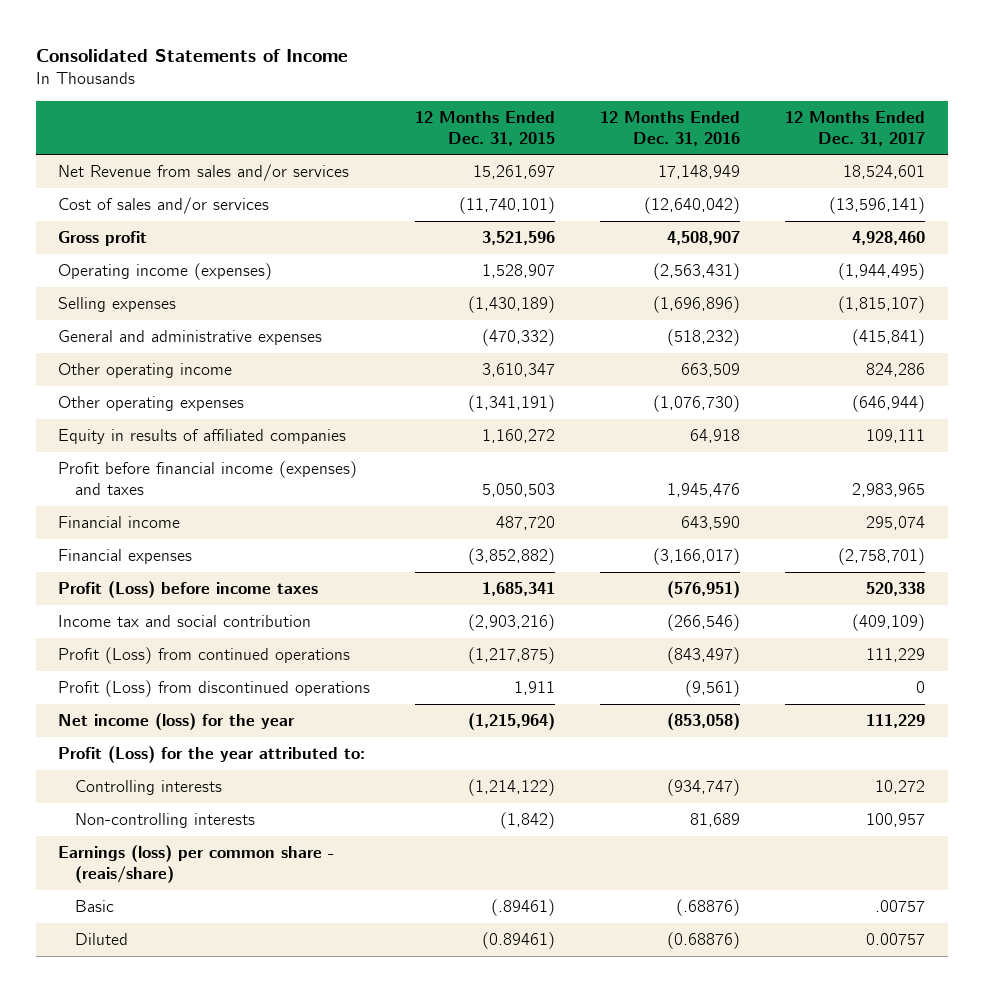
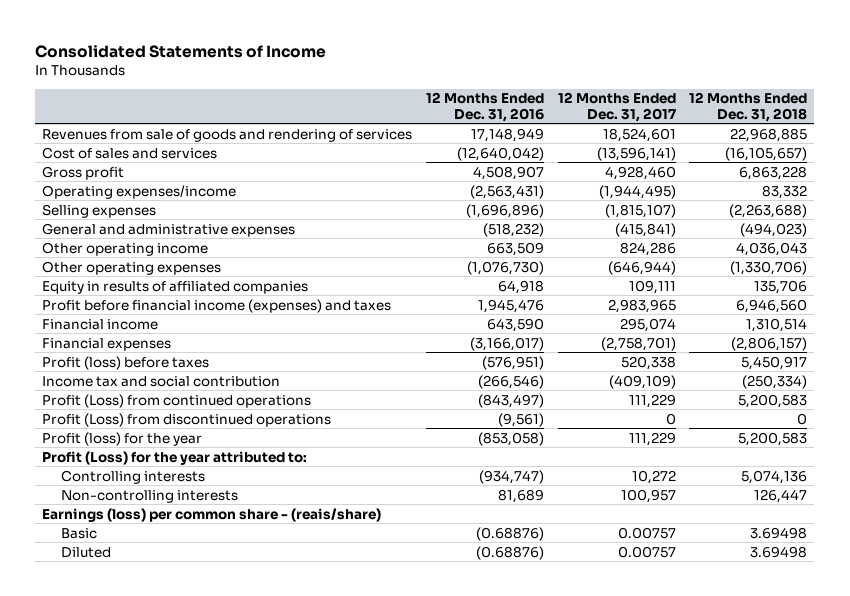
[415,111,556,146] 12 Months Ended Dec. 31, 2015 -> none
none -> [689,92,808,122] 12 Months Ended Dec. 31, 2018
[58,164,350,182] Net Revenue from sales and/or services -> [42,128,413,142] Revenues from sale of goods and rendering of services
[58,197,270,215] Cost of sales and/or services -> [42,146,218,159] Cost of sales and services
[58,263,273,281] Operating income (expenses) -> [42,184,237,199] Operating expenses/income
[58,581,319,599] Profit (Loss) before income taxes -> [42,355,210,370] Profit (loss) before taxes
[58,713,296,731] Net income (loss) for the year -> [42,431,203,446] Profit (loss) for the year
[676,899,741,917] (.68876) -> [476,526,545,541] (0.68876)
[875,900,926,913] .00757 -> [617,526,676,539] 0.00757

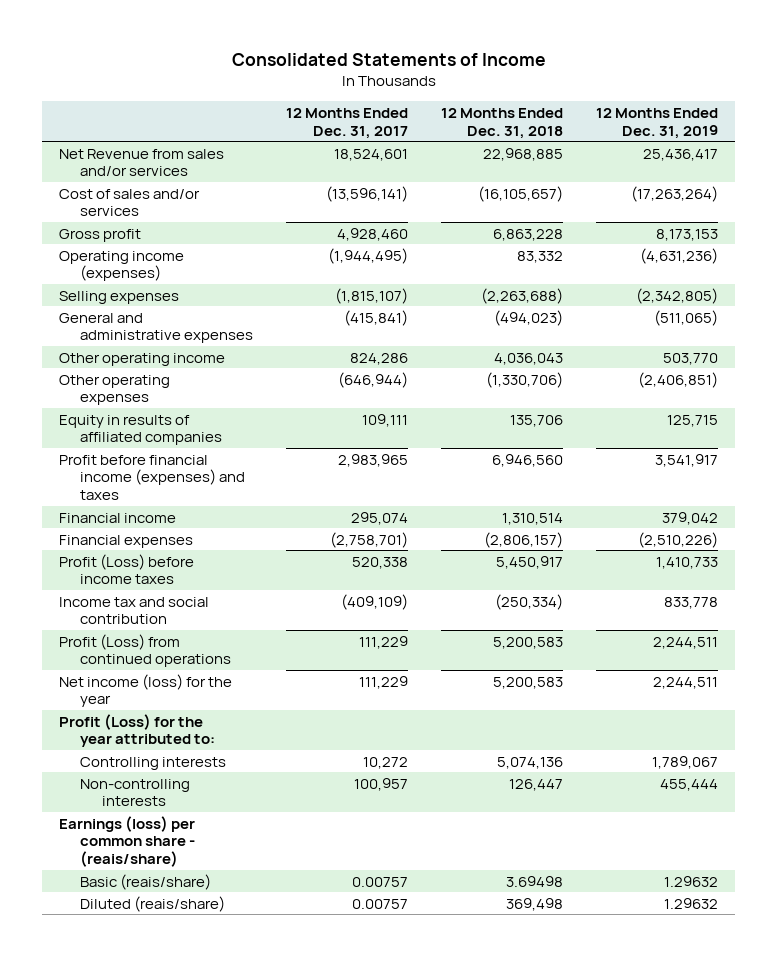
[426,92,545,122] 12 Months Ended Dec. 31, 2016 -> none
none -> [596,107,719,139] 12 Months Ended Dec. 31, 2019
[42,128,413,142] Revenues from sale of goods and rendering of services -> [58,148,224,177] Net Revenue from sales and/or services
[42,146,218,159] Cost of sales and services -> [58,188,200,217] Cost of sales and/or services
[42,184,237,199] Operating expenses/income -> [58,250,184,282] Operating income (expenses)
[42,355,210,370] Profit (loss) before taxes -> [58,553,194,585] Profit (Loss) before income taxes
[42,412,332,427] Profit (Loss) from discontinued operations -> none
[42,431,203,446] Profit (loss) for the year -> [58,673,232,708] Net income (loss) for the year
[61,527,98,539] Basic -> [80,873,212,890] Basic (reais/share)
[61,546,112,558] Diluted -> [80,895,226,912] Diluted (reais/share)
[750,545,808,558] 3.69498 -> [506,897,564,911] 369,498

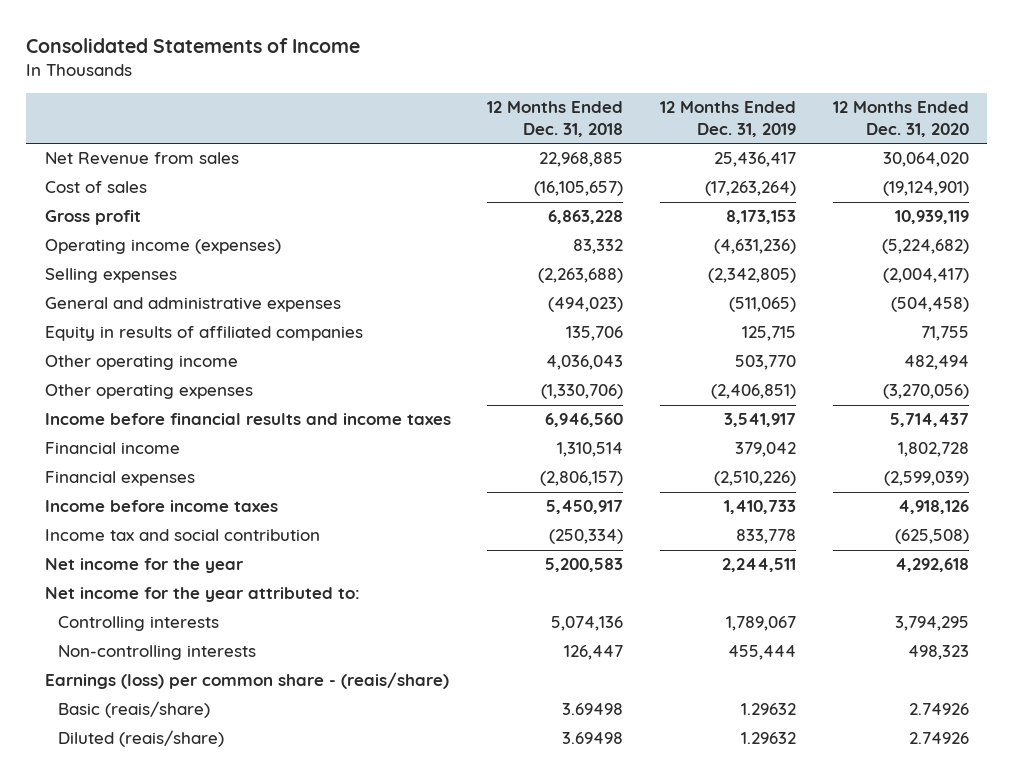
[286,107,409,139] 12 Months Ended Dec. 31, 2017 -> none
none -> [832,101,969,137] 12 Months Ended Dec. 31, 2020
[58,148,224,177] Net Revenue from sales and/or services -> [44,152,239,166] Net Revenue from sales
[58,188,200,217] Cost of sales and/or services -> [44,181,147,194] Cost of sales
[58,414,223,446] Equity in results of affiliated companies -> [44,326,363,342] Equity in results of affiliated companies
[58,454,246,501] Profit before financial income (expenses) and taxes -> [44,413,451,426] Income before financial results and income taxes
[58,553,194,585] Profit (Loss) before income taxes -> [44,500,278,513] Income before income taxes
[58,633,232,668] Profit (Loss) from continued operations -> none
[58,673,232,708] Net income (loss) for the year -> [44,558,244,574] Net income for the year
[58,713,216,748] Profit (Loss) for the year attributed to: -> [44,587,360,603] Net income for the year attributed to:
[506,897,564,911] 369,498 -> [562,732,624,745] 3.69498

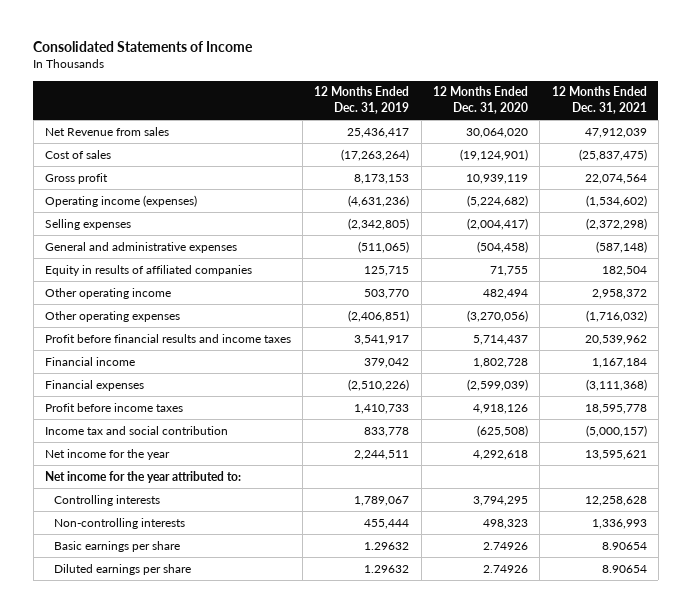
[487,101,624,137] 12 Months Ended Dec. 31, 2018 -> none
none -> [551,86,647,115] 12 Months Ended Dec. 31, 2021
[44,413,451,426] Income before financial results and income taxes -> [44,333,291,343] Profit before financial results and income taxes
[44,500,278,513] Income before income taxes -> [44,402,183,412] Profit before income taxes
[44,672,449,690] Earnings (loss) per common share - (reais/share) -> none
[58,701,211,719] Basic (reais/share) -> [53,540,180,552] Basic earnings per share
[58,730,225,748] Diluted (reais/share) -> [53,563,191,575] Diluted earnings per share

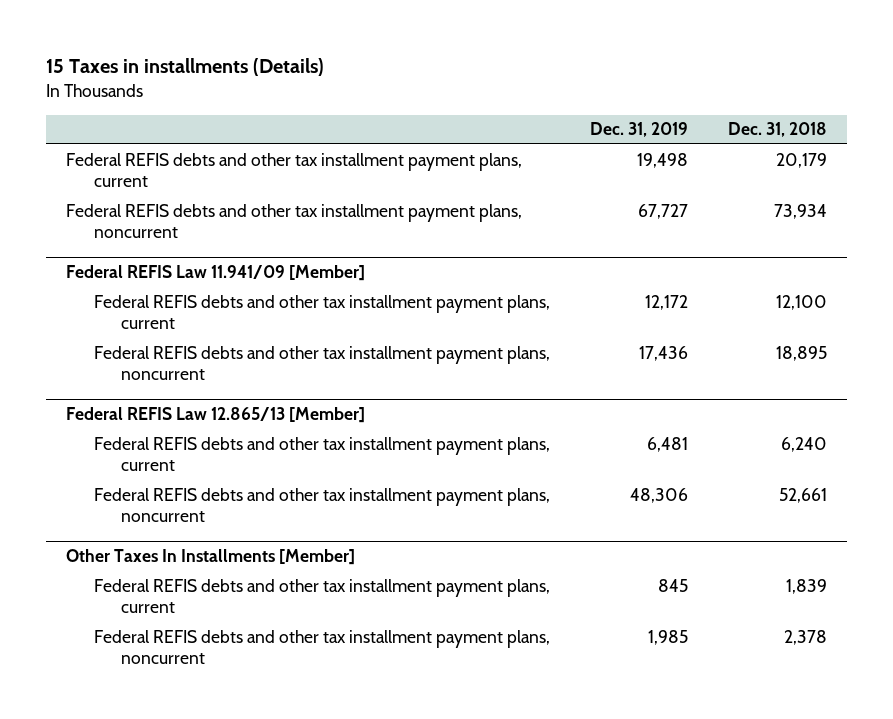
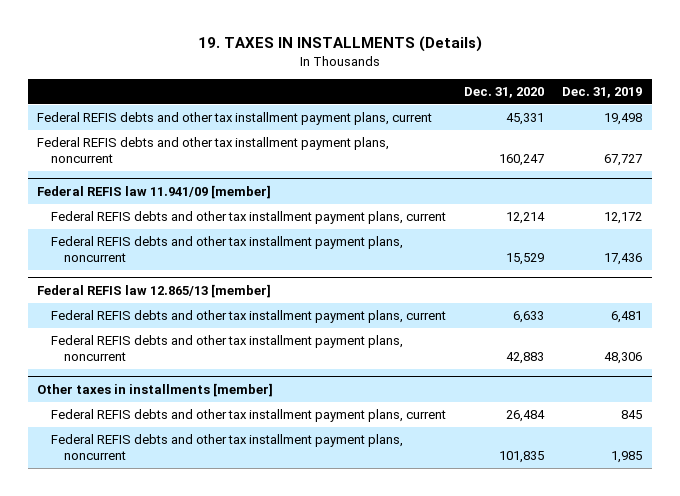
[46,58,325,77] 15 Taxes in installments (Details) -> [197,36,482,53] 19. TAXES IN INSTALLMENTS (Details)
[727,122,827,138] Dec. 31, 2018 -> none
none -> [463,86,544,98] Dec. 31, 2020
[66,265,366,282] Federal REFIS Law 11.941/09 [Member] -> [37,184,272,199] Federal REFIS law 11.941/09 [member]
[66,407,366,424] Federal REFIS Law 12.865/13 [Member] -> [37,283,272,298] Federal REFIS law 12.865/13 [member]
[66,549,356,566] Other Taxes In Installments [Member] -> [37,382,274,397] Other taxes in installments [member]

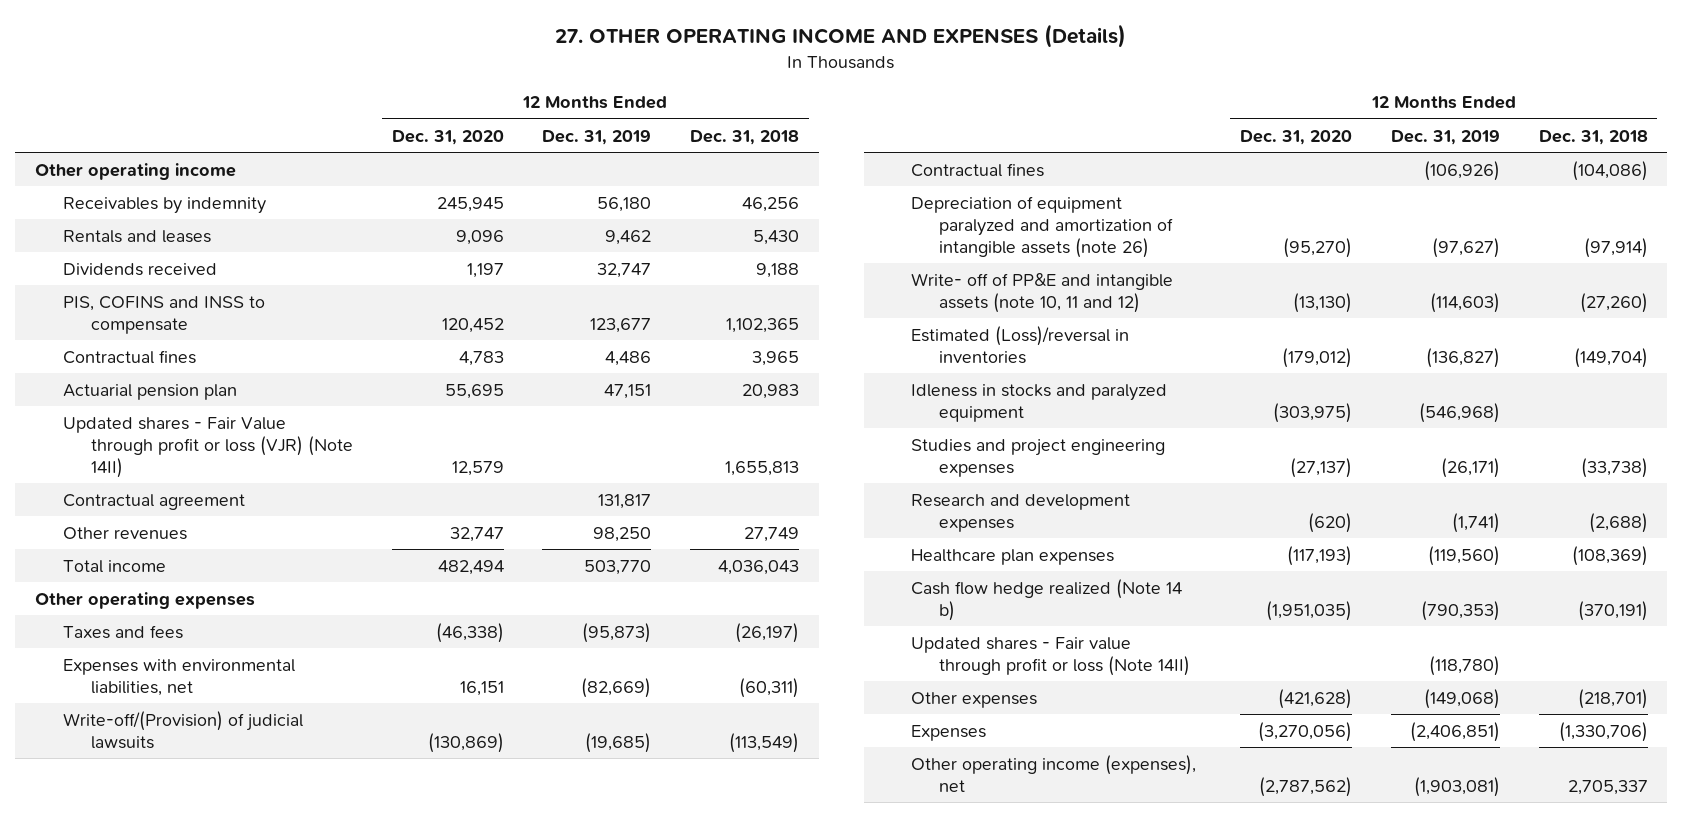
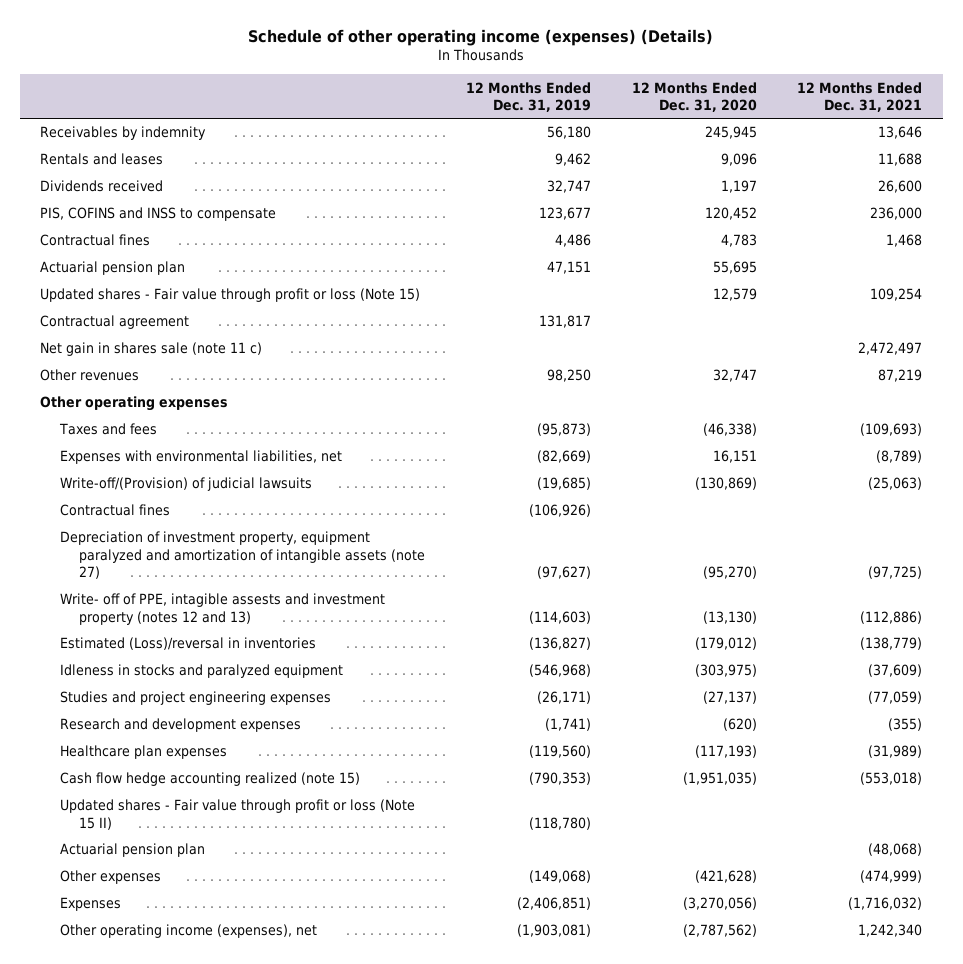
[555,24,1127,49] 27. OTHER OPERATING INCOME AND EXPENSES (Details) -> [248,28,714,46] Schedule of other operating income (expenses) (Details)
[690,129,800,145] Dec. 31, 2018 -> none
none -> [797,81,923,113] 12 Months Ended Dec. 31, 2021
[34,162,236,180] Other operating income -> none
[62,416,353,479] Updated shares - Fair Value through profit or loss (VJR) (Note 14II) -> [40,288,421,303] Updated shares - Fair value through profit or loss (Note 15)
none -> [40,342,263,357] Net gain in shares sale (note 11 c)
[62,559,166,573] Total income -> none
[911,195,1174,259] Depreciation of equipment paralyzed and amortization of intangible assets (note 26) -> [59,531,426,580] Depreciation of investment property, equipment paralyzed and amortization of intangible assets (note 27)
[911,272,1174,313] Write- off of PP&E and intangible assets (note 10, 11 and 12) -> [59,593,385,625] Write- off of PPE, intagible assests and investment property (notes 12 and 13)
[911,578,1183,621] Cash flow hedge realized (Note 14 b) -> [59,772,360,787] Cash flow hedge accounting realized (note 15)
[911,636,1191,676] Updated shares - Fair value through profit or loss (Note 14II) -> [59,799,415,830] Updated shares - Fair value through profit or loss (Note 15 II)
none -> [59,843,205,858] Actuarial pension plan

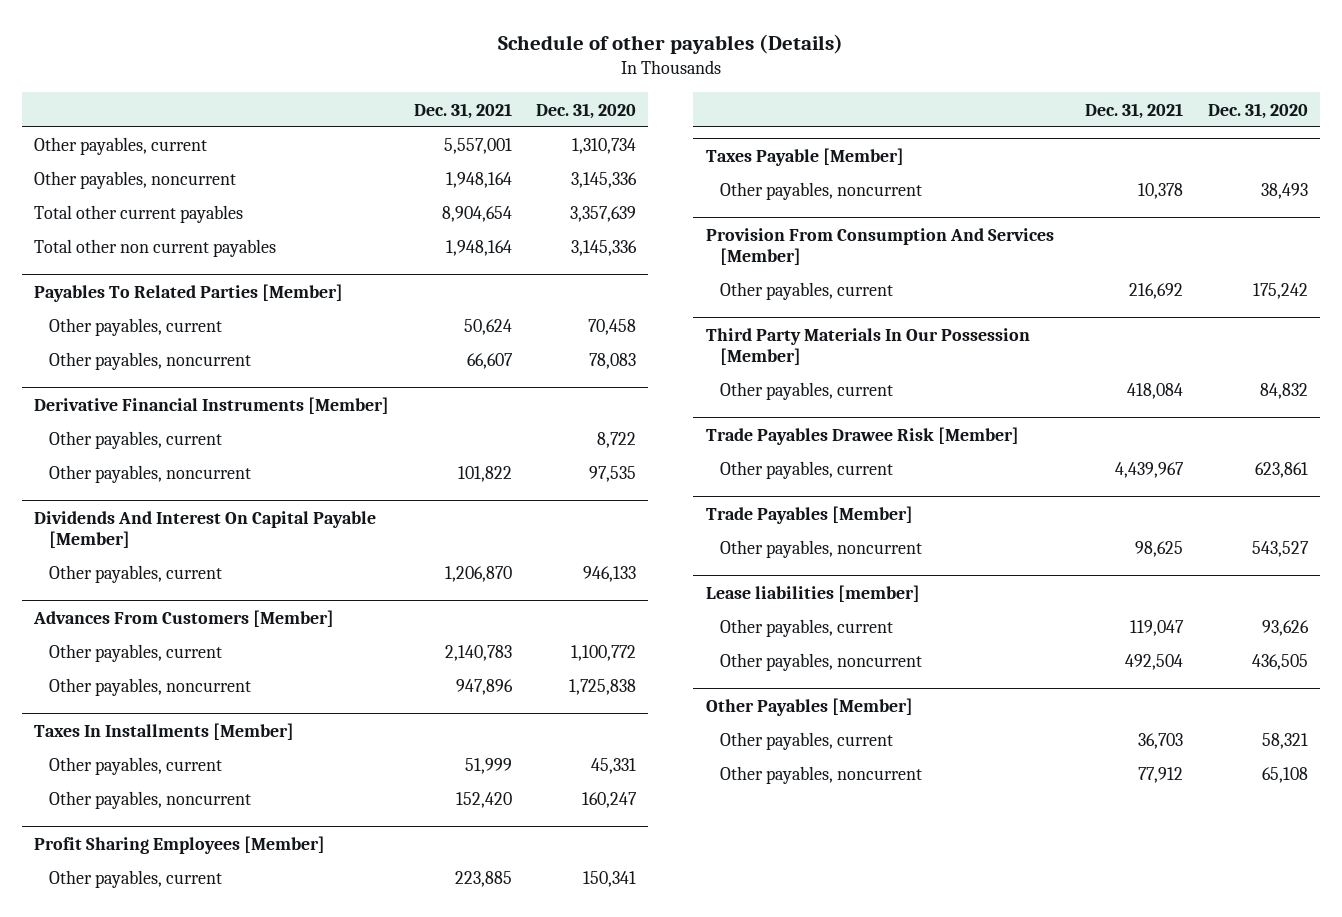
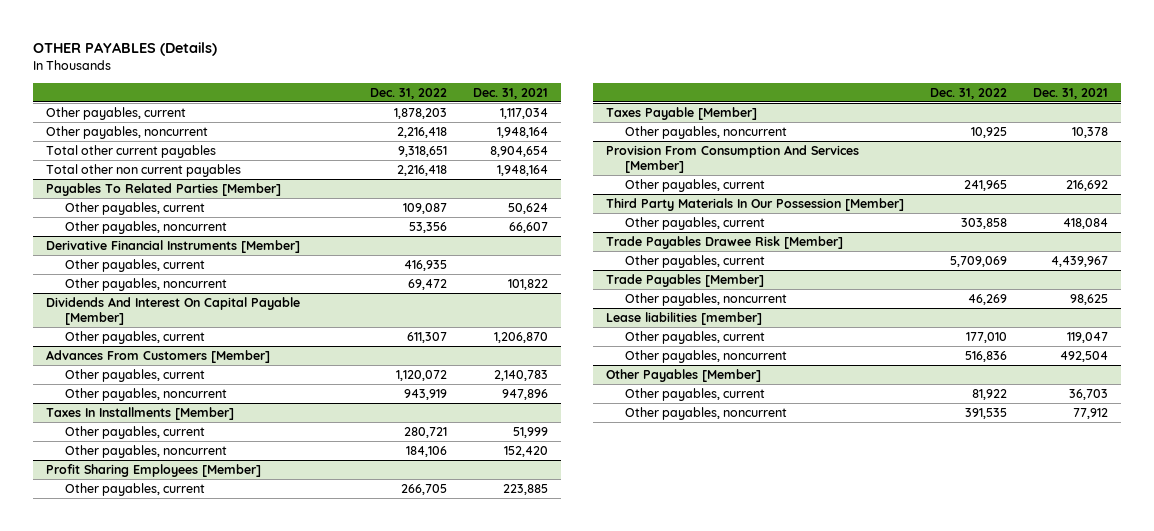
[497,33,843,54] Schedule of other payables (Details) -> [32,41,217,56] OTHER PAYABLES (Details)
[536,102,637,119] Dec. 31, 2020 -> none
none -> [370,87,448,99] Dec. 31, 2022
[443,138,512,155] 5,557,001 -> [500,108,549,120] 1,117,034

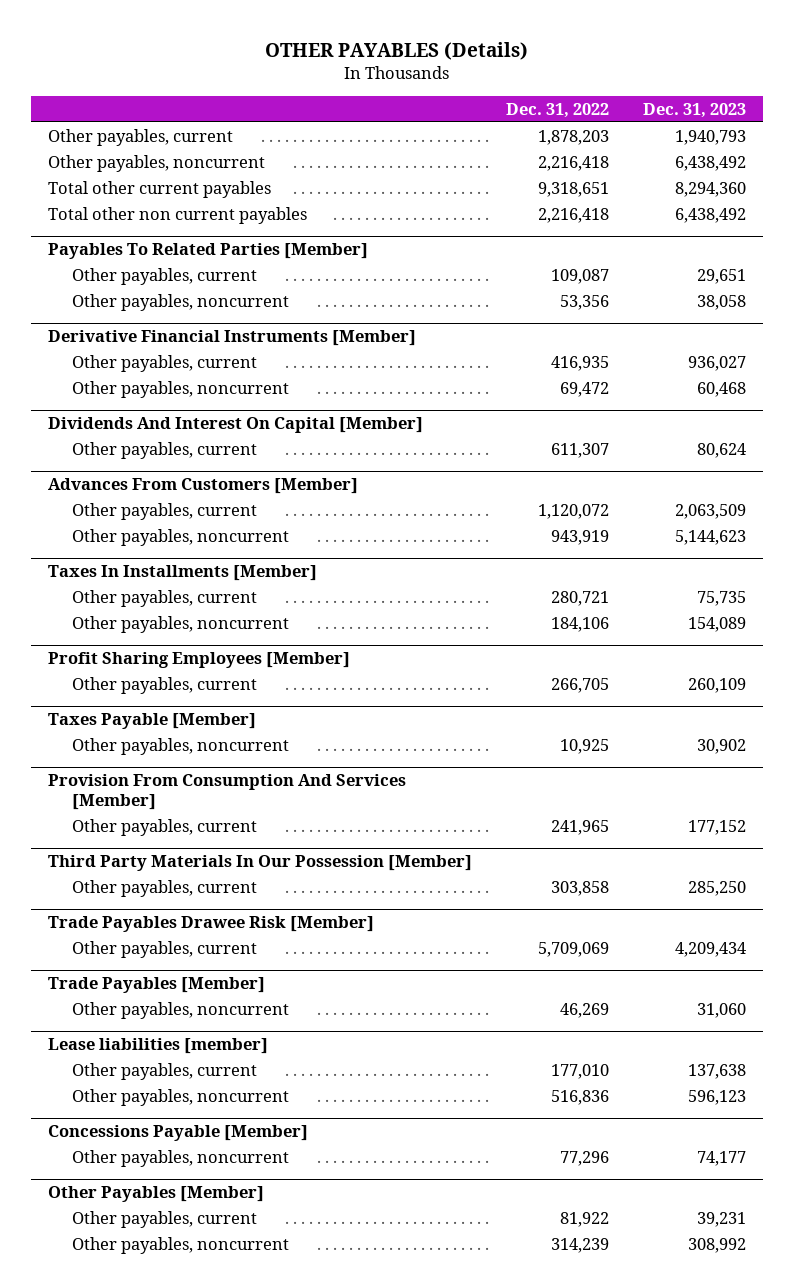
[473,87,549,99] Dec. 31, 2021 -> none
none -> [643,102,747,118] Dec. 31, 2023
[46,297,301,326] Dividends And Interest On Capital Payable [Member] -> [48,417,424,434] Dividends And Interest On Capital [Member]
none -> [48,1125,309,1142] Concessions Payable [Member]
none -> [72,1149,290,1167] Other payables, noncurrent
[965,408,1008,420] 391,535 -> [551,1237,610,1253] 314,239

